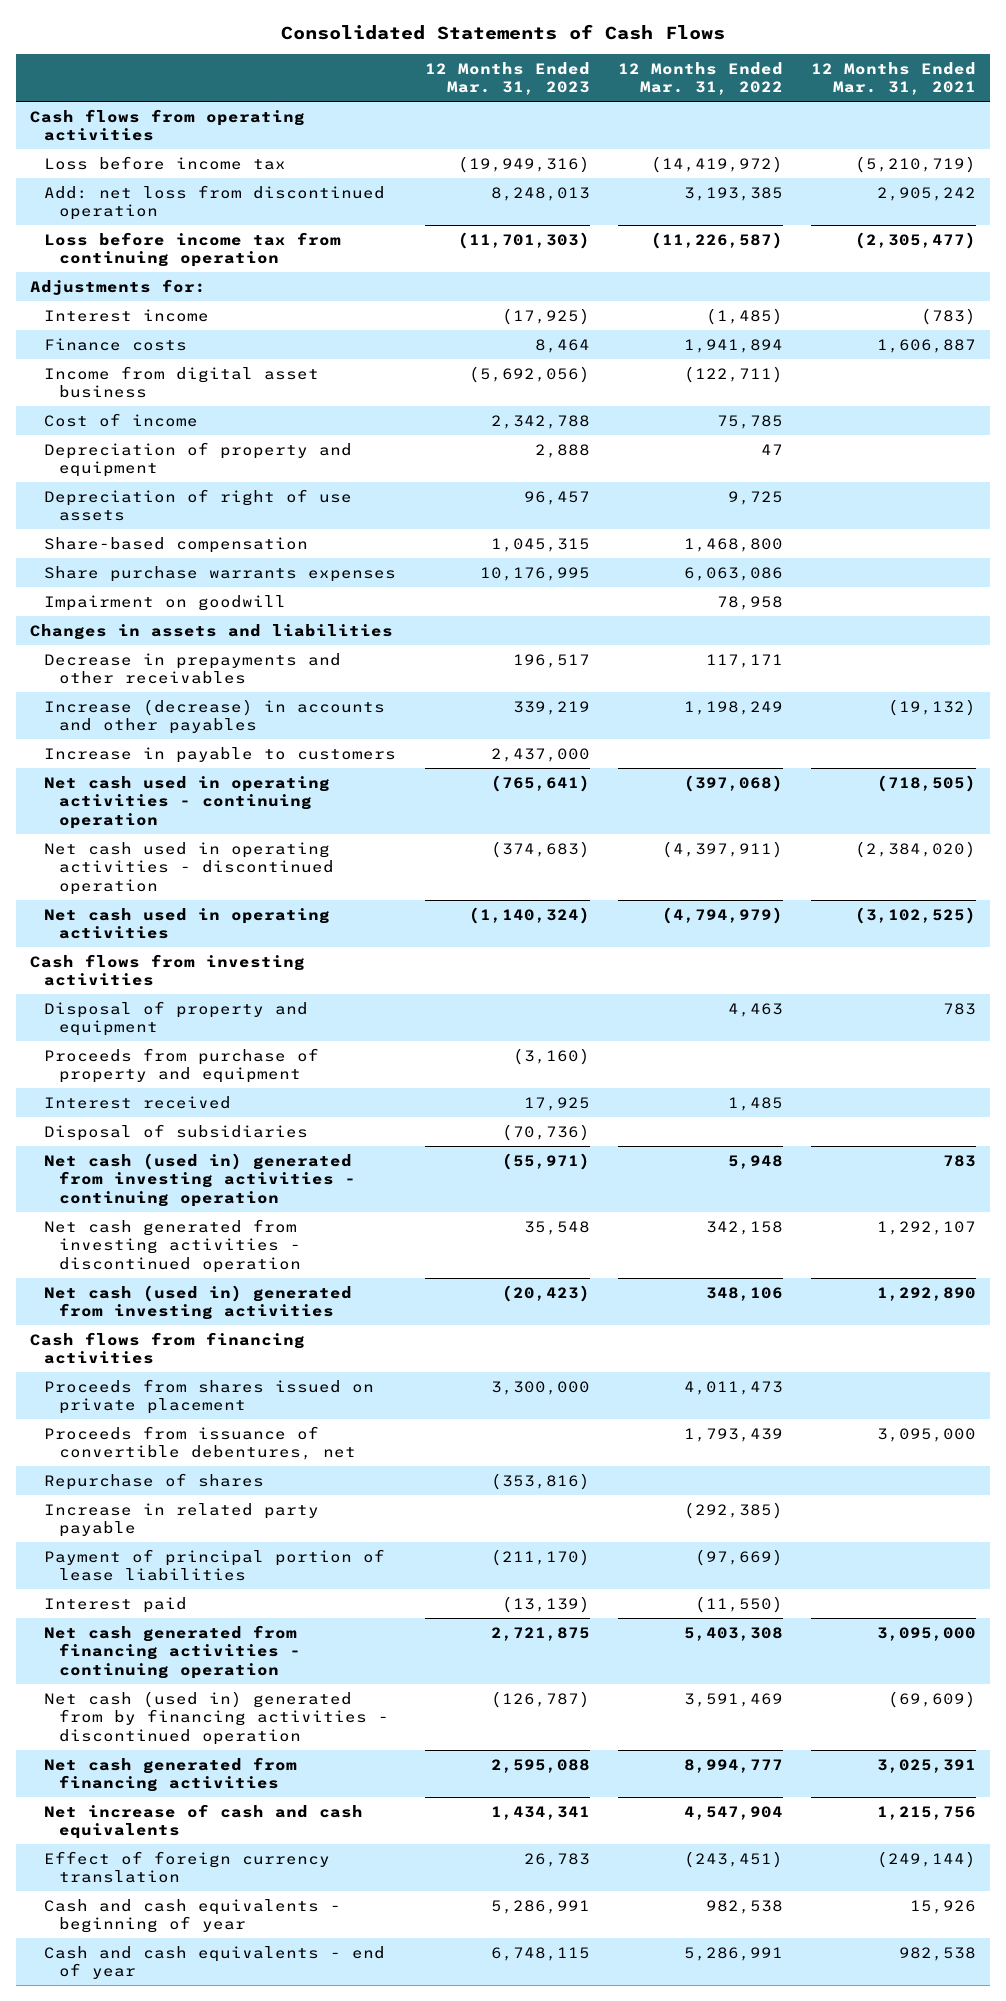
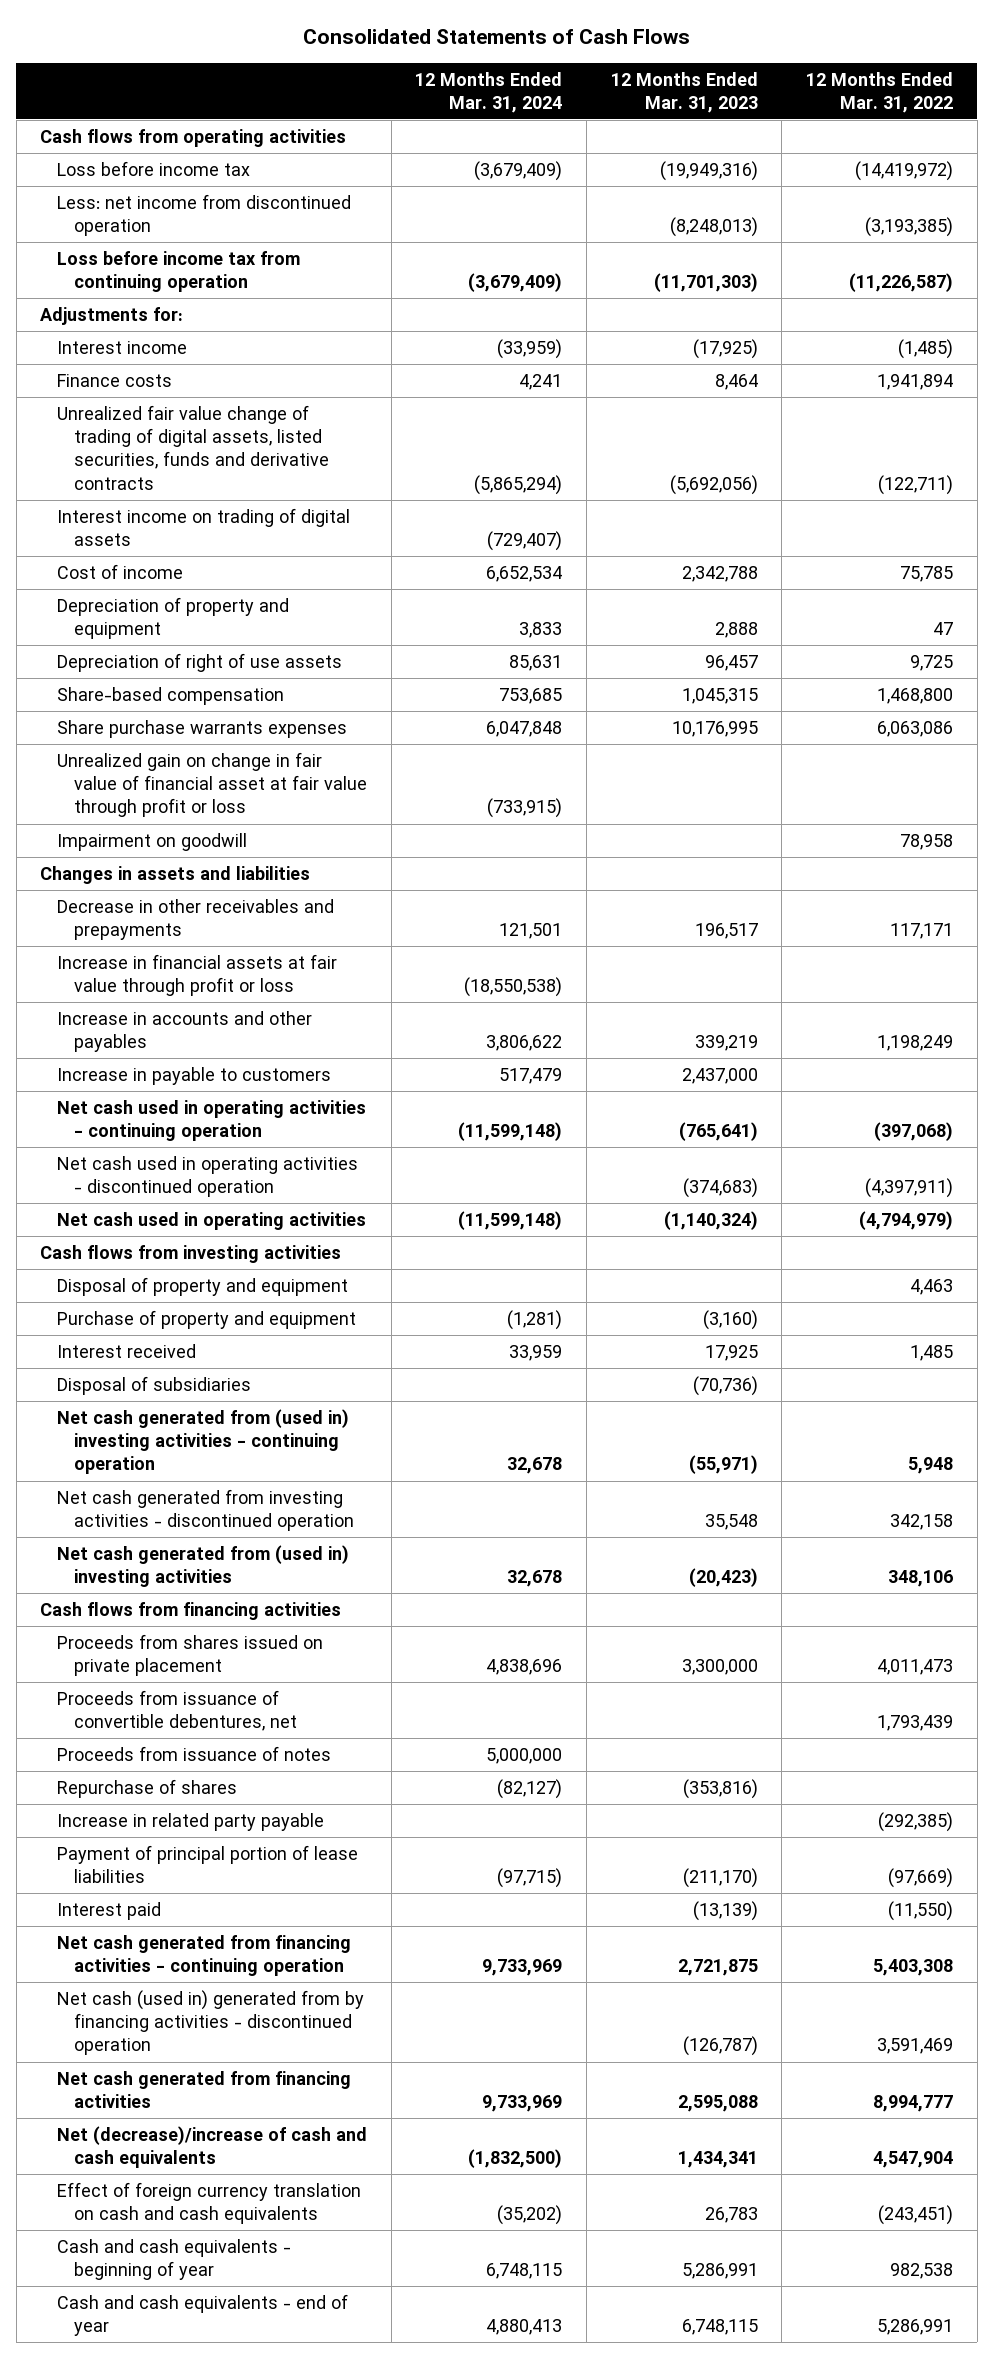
[810,61,976,96] 12 Months Ended Mar. 31, 2021 -> none
none -> [415,71,563,113] 12 Months Ended Mar. 31, 2024
[44,184,386,221] Add: net loss from discontinued operation -> [57,194,352,237] Less: net income from discontinued operation
[490,186,590,201] 8,248,013 -> [669,217,758,238] (8,248,013)
[683,186,783,201] 3,193,385 -> [864,217,953,238] (3,193,385)
[44,365,320,399] Income from digital asset business -> [57,405,330,490] Unrealized fair value change of trading of digital assets, listed securities, funds and derivative contracts
none -> [57,508,351,547] Interest income on trading of digital assets
none -> [57,752,368,818] Unrealized gain on change in fair value of financial asset at fair value through profit or loss
[44,652,342,685] Decrease in prepayments and other receivables -> [57,899,335,941] Decrease in other receivables and prepayments
none -> [57,954,338,997] Increase in financial assets at fair value through profit or loss
[44,698,386,735] Increase (decrease) in accounts and other payables -> [57,1011,313,1053] Increase in accounts and other payables
[44,1047,320,1084] Proceeds from purchase of property and equipment -> [57,1310,357,1330] Purchase of property and equipment
[44,1152,356,1207] Net cash (used in) generated from investing activities - continuing operation -> [57,1409,350,1475] Net cash generated from (used in) investing activities - continuing operation
[44,1284,353,1321] Net cash (used in) generated from investing activities -> [57,1545,350,1588] Net cash generated from (used in) investing activities
none -> [57,1746,332,1762] Proceeds from issuance of notes
[44,1803,364,1840] Net increase of cash and cash equivalents -> [57,2126,368,2169] Net (decrease)/increase of cash and cash equivalents
[44,1850,331,1884] Effect of foreign currency translation -> [57,2182,362,2225] Effect of foreign currency translation on cash and cash equivalents

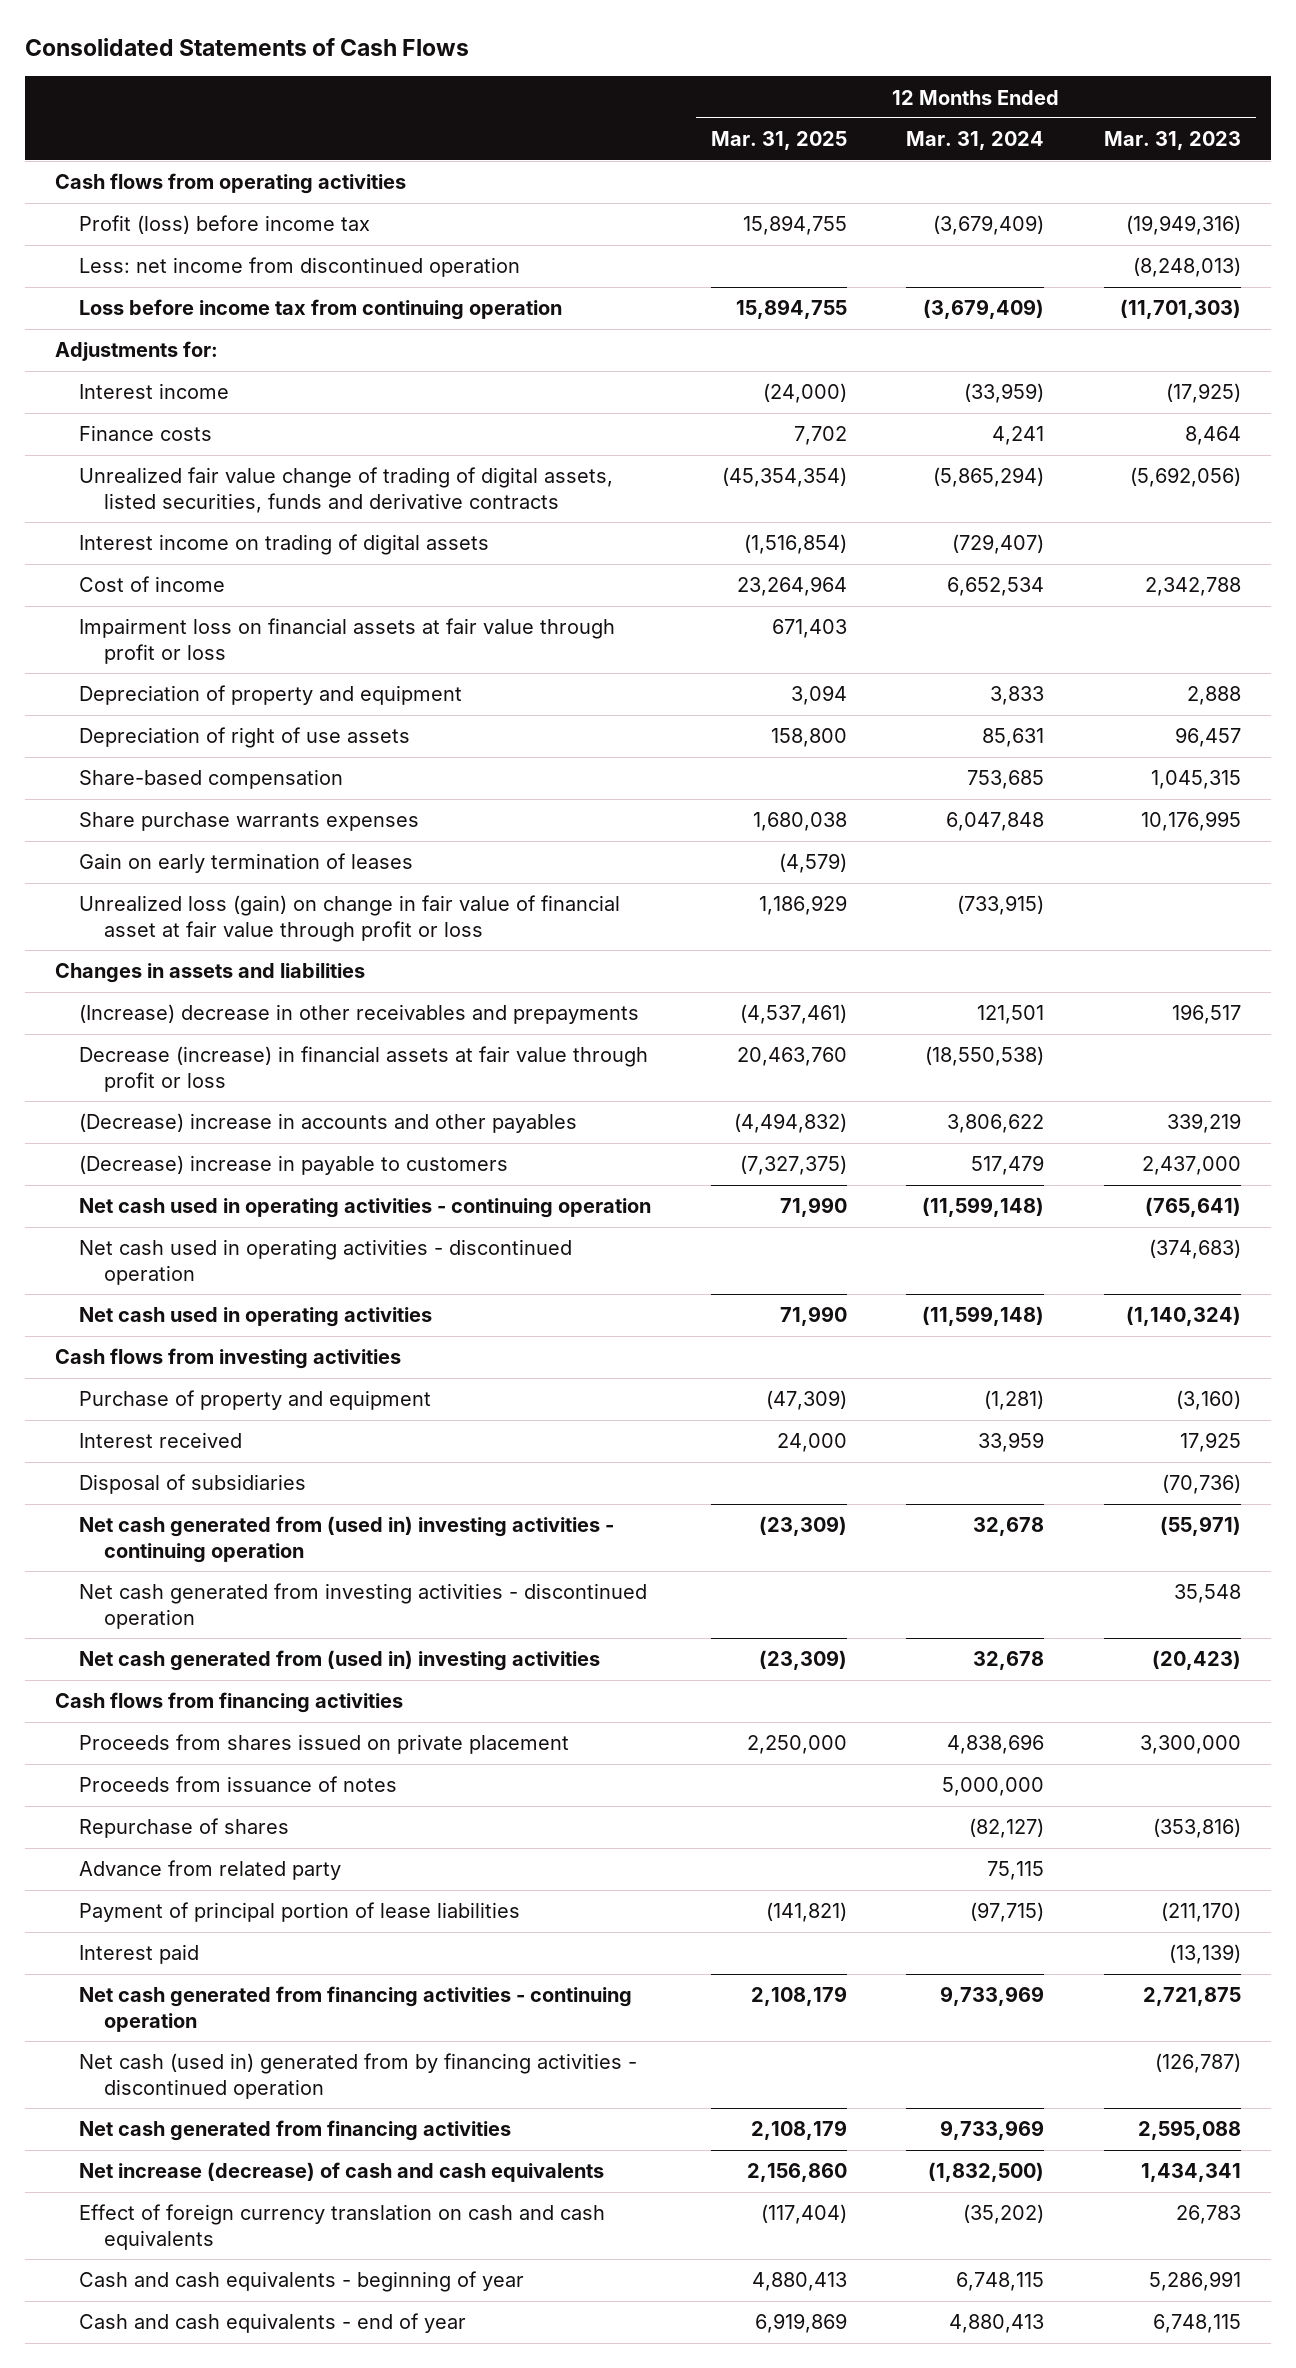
[805,71,953,113] 12 Months Ended Mar. 31, 2022 -> none
none -> [710,131,847,151] Mar. 31, 2025
[57,161,251,177] Loss before income tax -> [79,215,371,235] Profit (loss) before income tax
none -> [79,618,616,664] Impairment loss on financial assets at fair value through profit or loss
[57,833,248,852] Impairment on goodwill -> none
none -> [79,853,414,874] Gain on early termination of leases
[57,752,368,818] Unrealized gain on change in fair value of financial asset at fair value through profit or loss -> [79,895,621,942] Unrealized loss (gain) on change in fair value of financial asset at fair value through profit or loss
[57,899,335,941] Decrease in other receivables and prepayments -> [79,1004,640,1025] (Increase) decrease in other receivables and prepayments
[57,954,338,997] Increase in financial assets at fair value through profit or loss -> [79,1046,649,1092] Decrease (increase) in financial assets at fair value through profit or loss
[57,1011,313,1053] Increase in accounts and other payables -> [79,1113,578,1134] (Decrease) increase in accounts and other payables
[57,1067,332,1086] Increase in payable to customers -> [79,1155,509,1176] (Decrease) increase in payable to customers
[57,1277,349,1297] Disposal of property and equipment -> none
[57,1690,298,1732] Proceeds from issuance of convertible debentures, net -> none
[57,1813,325,1832] Increase in related party payable -> none
none -> [79,1860,342,1881] Advance from related party
[57,2126,368,2169] Net (decrease)/increase of cash and cash equivalents -> [79,2162,605,2183] Net increase (decrease) of cash and cash equivalents

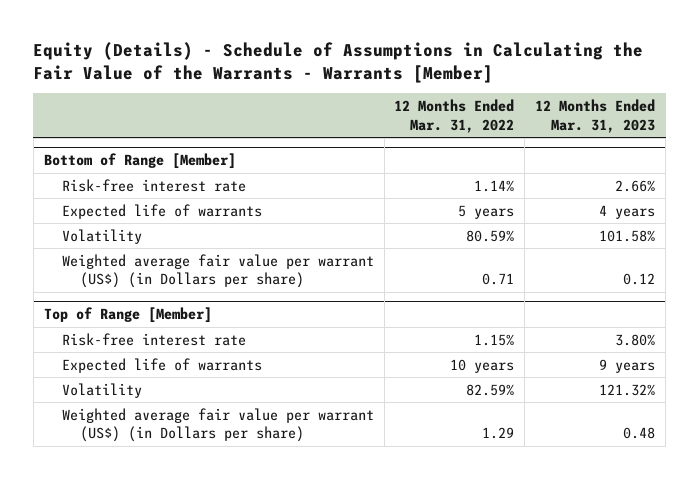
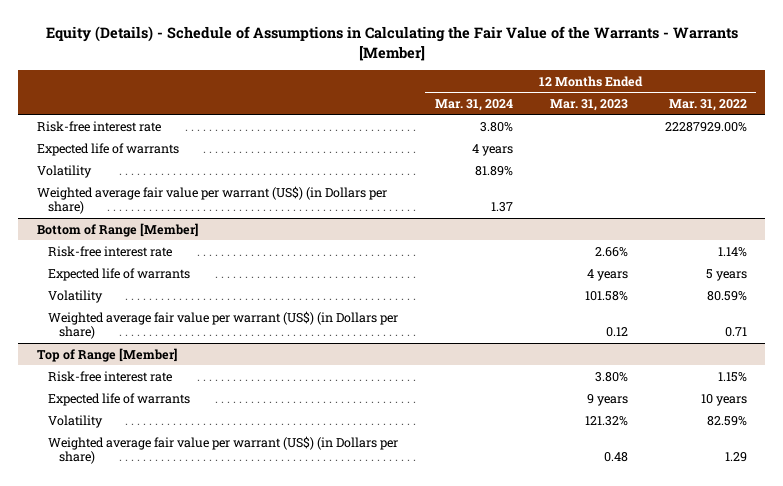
none -> [434,98,513,111] Mar. 31, 2024
none -> [36,120,161,132] Risk-free interest rate
none -> [36,142,179,156] Expected life of warrants
none -> [36,164,92,178] Volatility
none -> [36,185,387,215] Weighted average fair value per warrant (US$) (in Dollars per share)

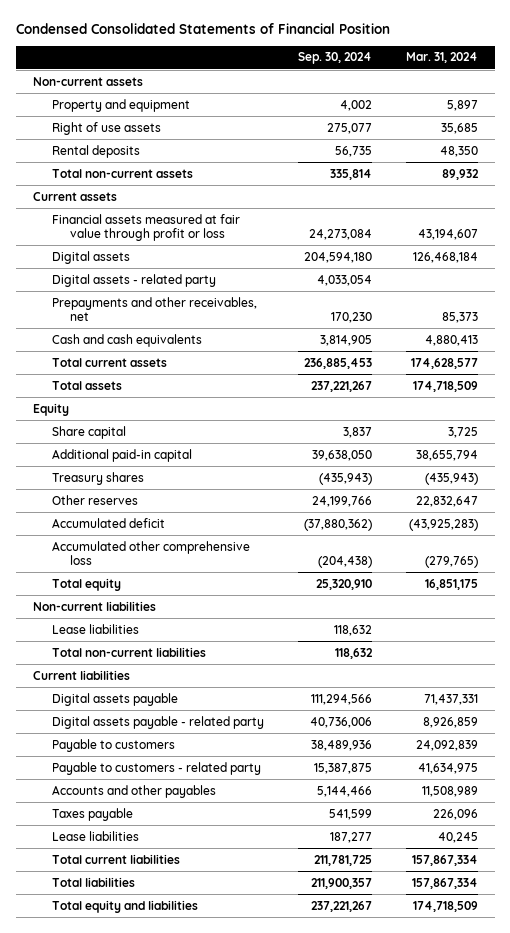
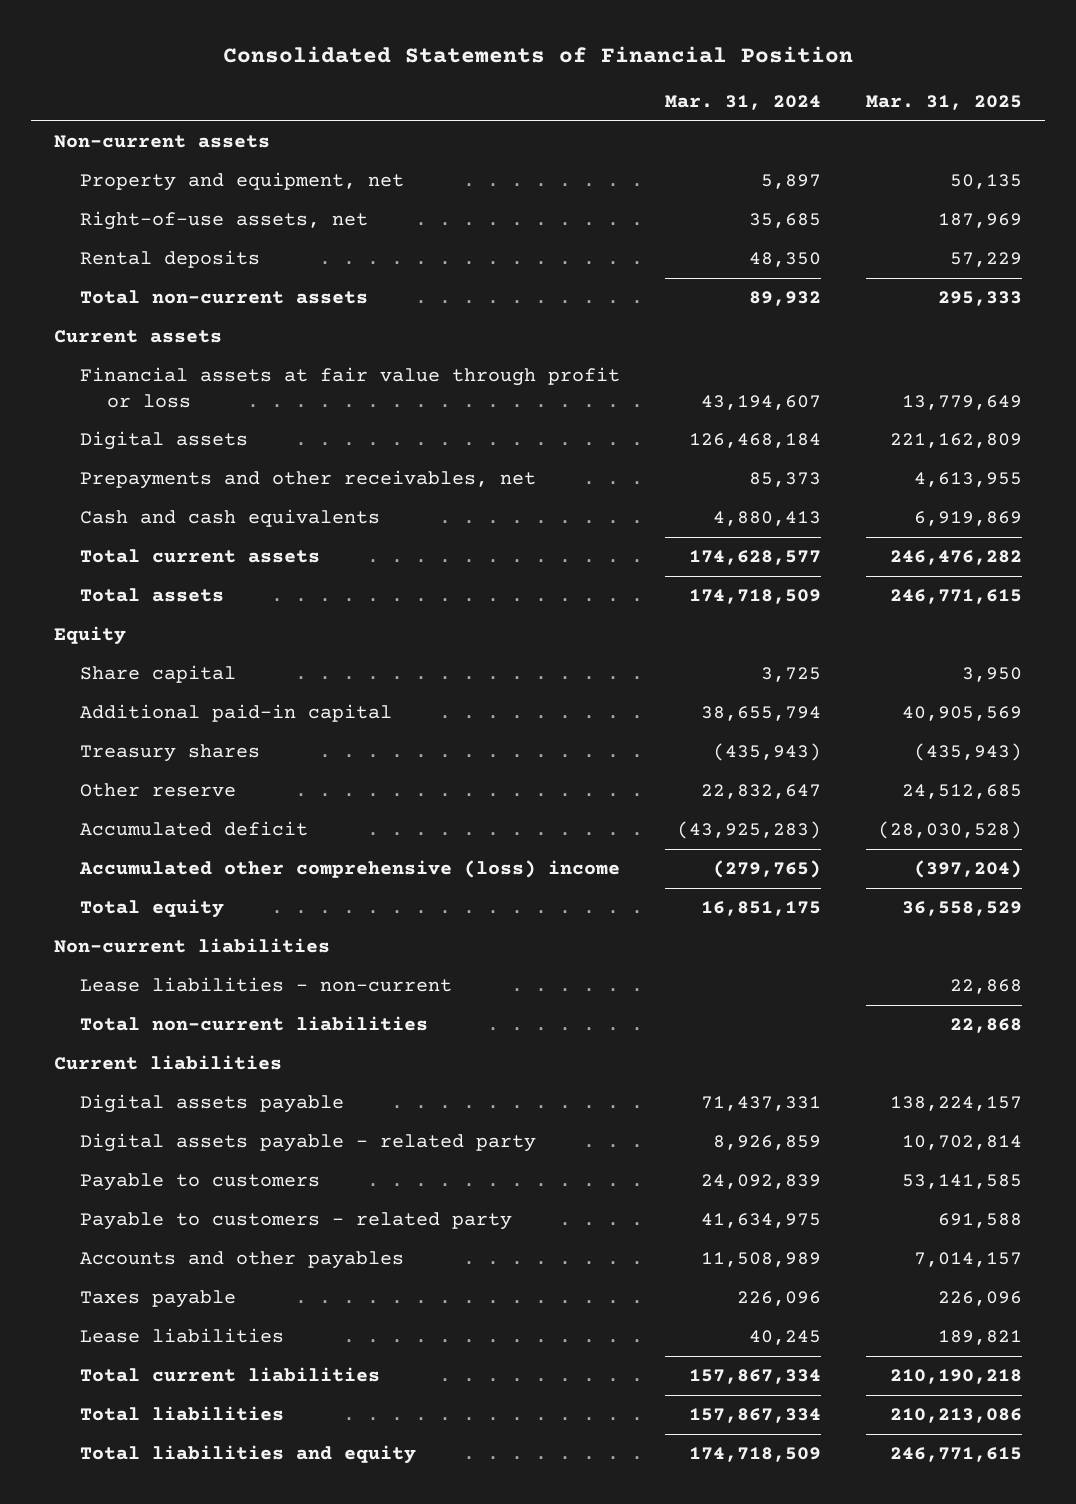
[15,23,390,35] Condensed Consolidated Statements of Financial Position -> [223,46,854,64] Consolidated Statements of Financial Position
[297,52,372,65] Sep. 30, 2024 -> none
none -> [866,95,1023,111] Mar. 31, 2025
[51,98,190,112] Property and equipment -> [80,172,405,192] Property and equipment, net
[51,121,161,135] Right of use assets -> [80,211,369,231] Right-of-use assets, net
[51,213,240,242] Financial assets measured at fair value through profit or loss -> [80,367,621,408] Financial assets at fair value through profit or loss
[51,273,216,287] Digital assets - related party -> none
[51,494,138,505] Other reserves -> [80,783,237,798] Other reserve
[51,540,250,566] Accumulated other comprehensive loss -> [79,860,621,879] Accumulated other comprehensive (loss) income
[51,623,139,634] Lease liabilities -> [80,977,453,993] Lease liabilities - non-current
[51,899,198,913] Total equity and liabilities -> [80,1445,417,1465] Total liabilities and equity

